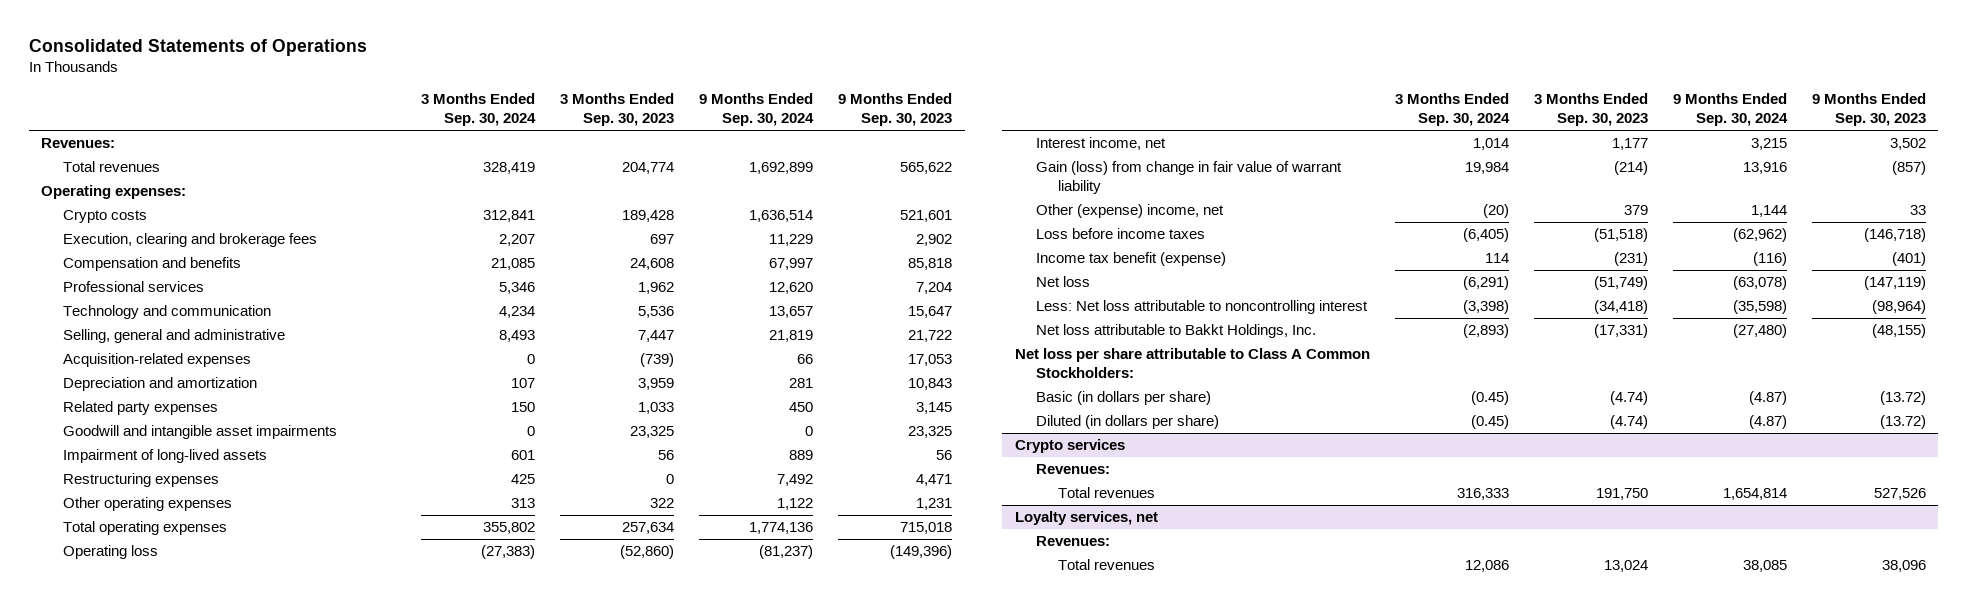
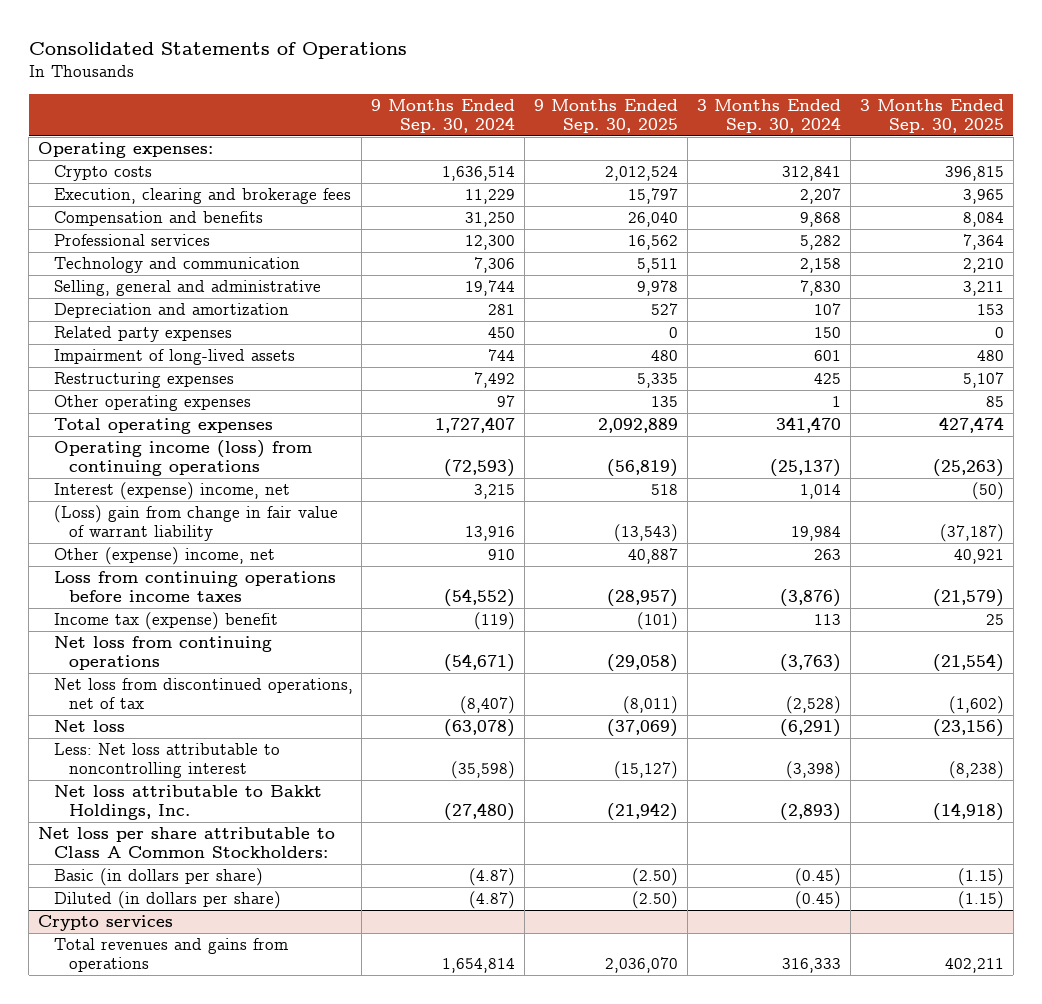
[560,93,675,127] 3 Months Ended Sep. 30, 2023 -> none
[838,93,953,127] 9 Months Ended Sep. 30, 2023 -> none
none -> [534,98,679,133] 9 Months Ended Sep. 30, 2025
none -> [859,98,1004,133] 3 Months Ended Sep. 30, 2025
[41,138,116,149] Revenues: -> none
[62,161,160,173] Total revenues -> none
[62,353,251,368] Acquisition-related expenses -> none
[491,258,536,271] 21,085 -> [800,212,842,228] 9,868
[769,258,814,271] 67,997 -> [465,212,516,228] 31,250
[499,282,536,295] 5,346 -> [800,235,842,251] 5,282
[769,282,814,295] 12,620 -> [465,235,516,251] 12,300
[499,306,536,319] 4,234 -> [800,258,842,274] 2,158
[769,306,814,319] 13,657 -> [474,257,516,274] 7,306
[499,330,536,343] 8,493 -> [800,280,842,297] 7,830
[769,330,814,343] 21,819 -> [465,280,516,297] 19,744
[62,425,337,440] Goodwill and intangible asset impairments -> none
[789,450,814,461] 889 -> [488,349,516,362] 744
[511,498,536,509] 313 -> [832,396,842,408] 1
[777,498,814,511] 1,122 -> [497,395,516,408] 97
[483,522,536,535] 355,802 -> [776,417,842,434] 341,470
[749,522,814,535] 1,774,136 -> [435,417,516,434] 1,727,407
[62,545,158,560] Operating loss -> [53,440,312,477] Operating income (loss) from continuing operations
[481,545,536,560] (27,383) -> [770,459,842,478] (25,137)
[759,545,814,560] (81,237) -> [444,459,516,478] (72,593)
[1036,137,1167,151] Interest income, net -> [53,482,290,501] Interest (expense) income, net
[1036,161,1343,195] Gain (loss) from change in fair value of warrant liability -> [53,505,338,542] (Loss) gain from change in fair value of warrant liability
[1482,204,1509,219] (20) -> [814,549,842,561] 263
[1750,205,1787,218] 1,144 -> [488,549,516,561] 910
[1036,228,1206,240] Loss before income taxes -> [53,571,336,603] Loss from continuing operations before income taxes
[1462,228,1509,243] (6,405) -> [780,589,842,608] (3,876)
[1732,228,1787,243] (62,962) -> [444,589,516,608] (54,552)
[1036,252,1227,267] Income tax benefit (expense) -> [53,612,278,631] Income tax (expense) benefit
[1484,253,1509,264] 114 -> [814,614,842,626] 113
[1752,252,1787,267] (116) -> [474,612,516,631] (119)
none -> [53,636,272,671] Net loss from continuing operations
none -> [53,678,353,710] Net loss from discontinued operations, net of tax
[1036,464,1111,475] Revenues: -> none
[1014,511,1158,526] Loyalty services, net -> none
[1036,536,1111,547] Revenues: -> none
[1057,559,1155,571] Total revenues -> none
[1057,487,1155,499] Total revenues -> [53,938,288,973] Total revenues and gains from operations

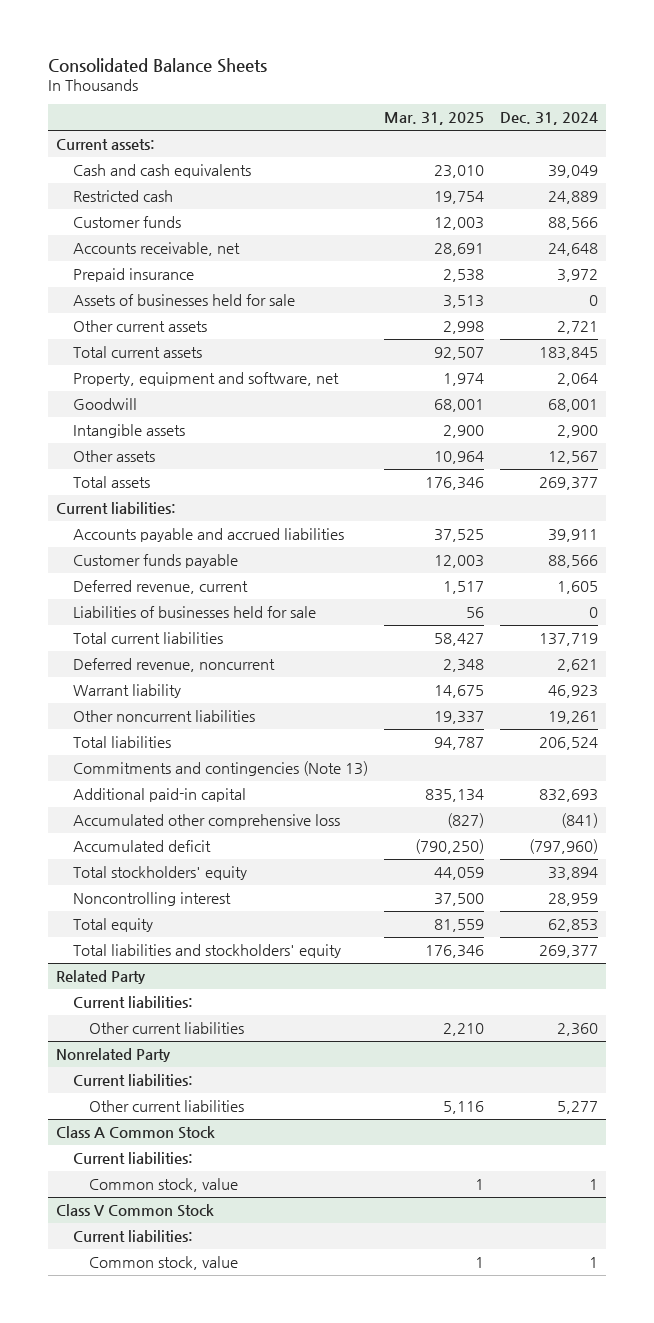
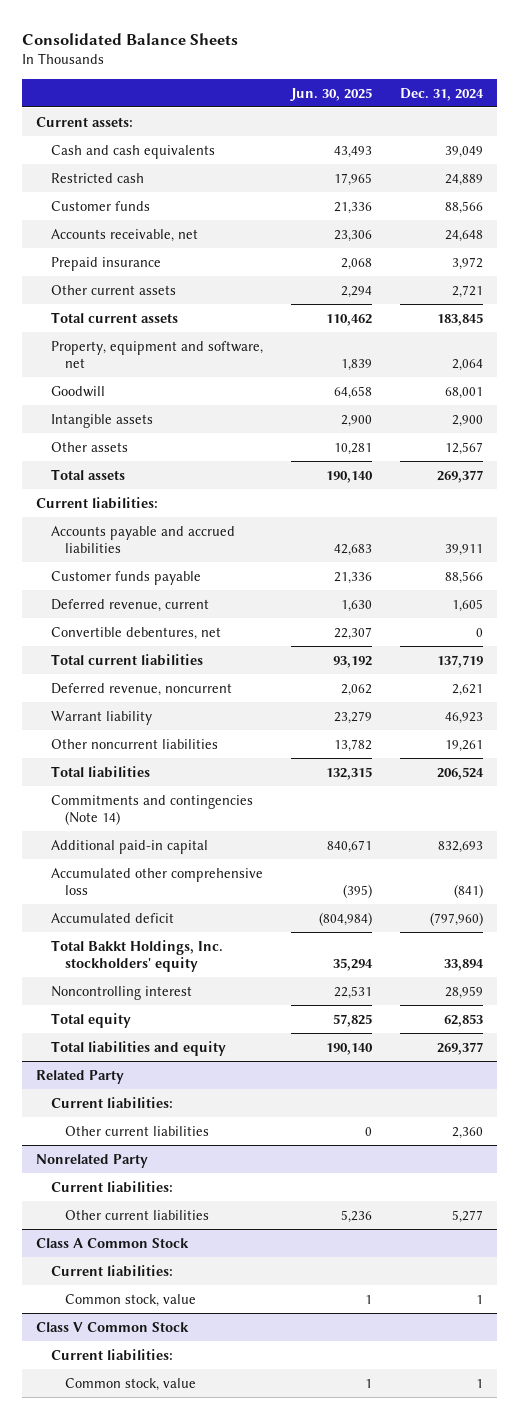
[383,112,484,126] Mar. 31, 2025 -> none
none -> [289,87,372,101] Jun. 30, 2025
[72,293,295,306] Assets of businesses held for sale -> none
[72,605,316,618] Liabilities of businesses held for sale -> none
none -> [50,626,221,640] Convertible debentures, net
[72,760,368,776] Commitments and contingencies (Note 13) -> [50,794,253,826] Commitments and contingencies (Note 14)
[72,865,247,880] Total stockholders' equity -> [50,939,223,973] Total Bakkt Holdings, Inc. stockholders' equity
[72,943,341,958] Total liabilities and stockholders' equity -> [50,1040,226,1056] Total liabilities and equity

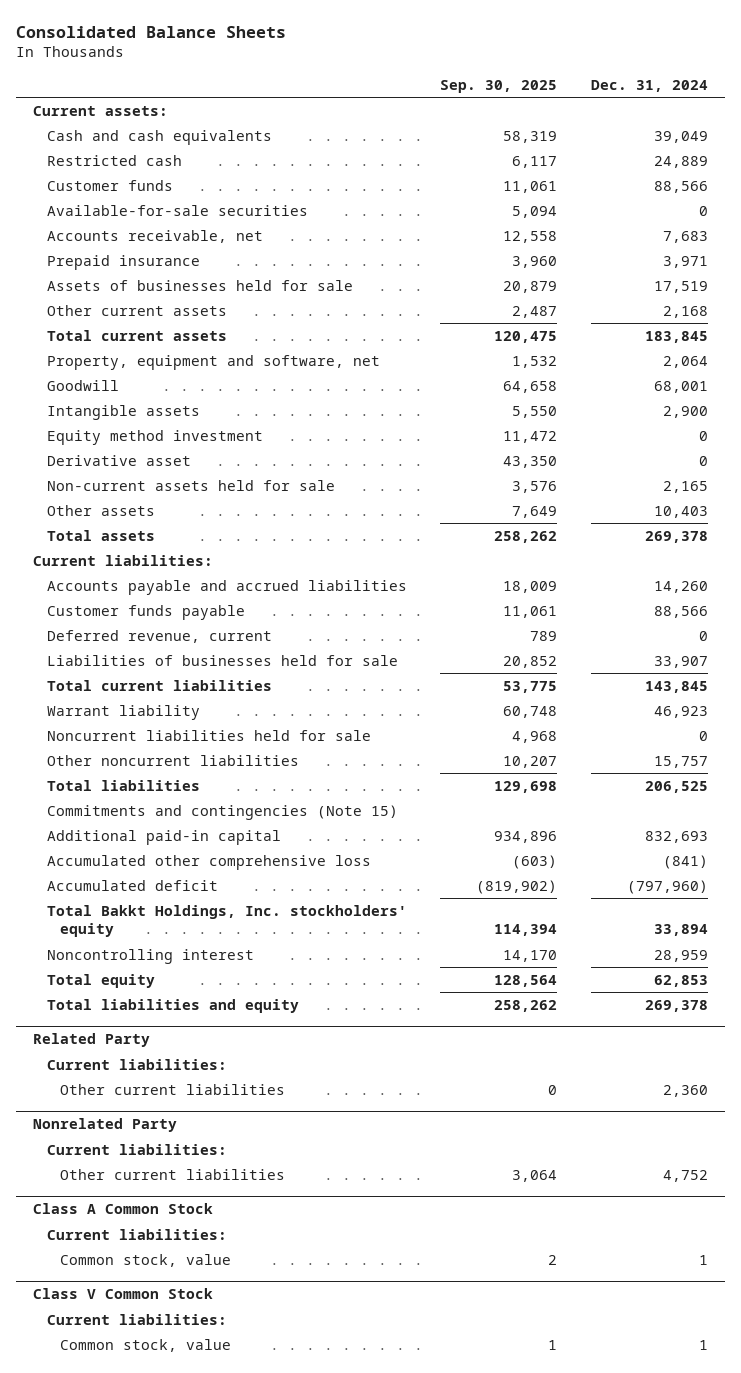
[289,87,372,101] Jun. 30, 2025 -> none
none -> [440,79,558,93] Sep. 30, 2025
none -> [46,204,308,216] Available-for-sale securities
[445,229,484,242] 24,648 -> [663,230,709,243] 7,683
[452,256,484,270] 3,972 -> [663,255,709,268] 3,971
none -> [46,279,353,291] Assets of businesses held for sale
[452,284,484,298] 2,721 -> [663,305,709,318] 2,168
none -> [46,429,263,445] Equity method investment
none -> [46,454,191,466] Derivative asset
none -> [46,479,335,491] Non-current assets held for sale
[445,441,484,455] 12,567 -> [654,505,709,518] 10,403
[437,469,484,483] 269,377 -> [645,530,709,543] 269,378
[445,544,484,557] 39,911 -> [654,580,709,593] 14,260
[50,626,221,640] Convertible debentures, net -> none
[50,682,232,696] Deferred revenue, noncurrent -> none
[452,598,484,612] 1,605 -> [699,630,709,641] 0
none -> [46,654,398,666] Liabilities of businesses held for sale
[437,654,484,668] 137,719 -> [645,680,709,693] 143,845
none -> [46,729,371,741] Noncurrent liabilities held for sale
[445,739,484,752] 19,261 -> [654,755,709,768] 15,757
[437,766,485,780] 206,524 -> [645,780,709,793] 206,525
[50,794,253,826] Commitments and contingencies (Note 14) -> [46,804,398,820] Commitments and contingencies (Note 15)
[437,1041,484,1055] 269,377 -> [645,999,709,1012] 269,378
[452,1209,484,1223] 5,277 -> [663,1169,709,1182] 4,752

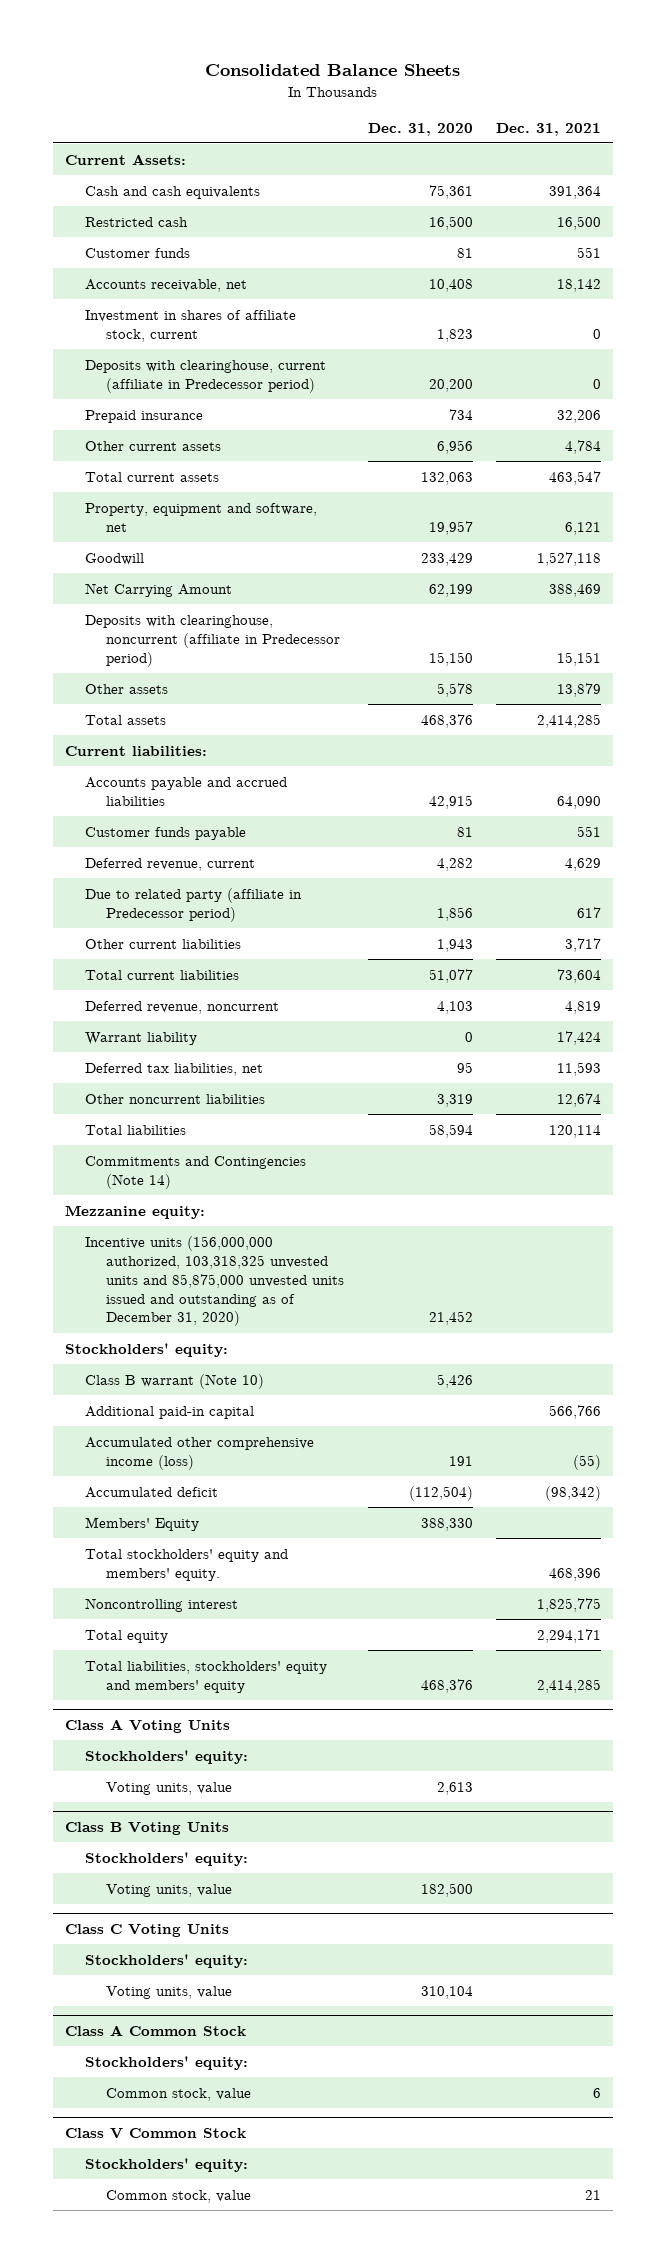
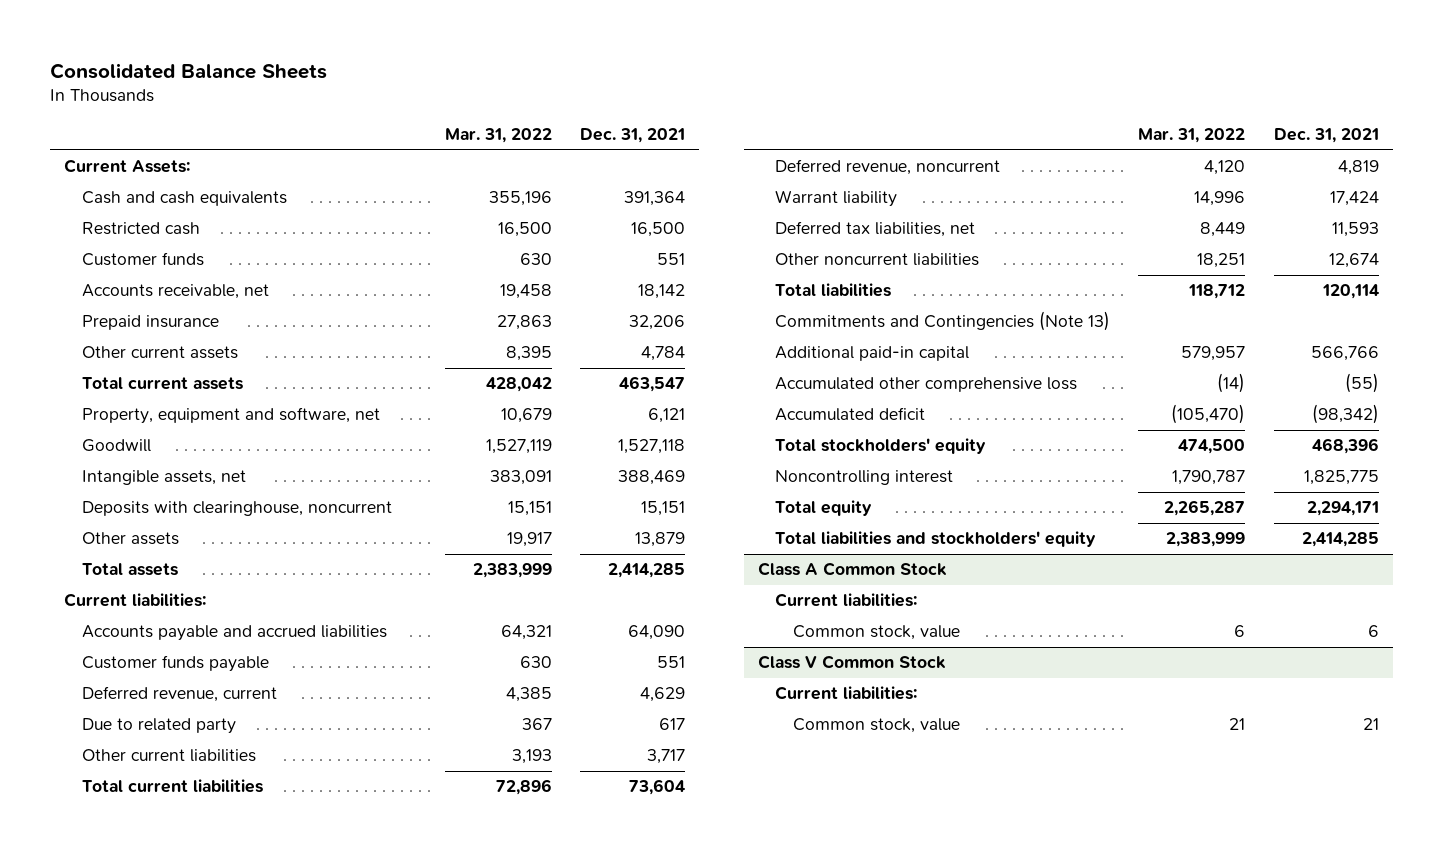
[367,122,473,136] Dec. 31, 2020 -> none
none -> [445,128,553,144] Mar. 31, 2022
[85,309,297,342] Investment in shares of affiliate stock, current -> none
[85,359,327,393] Deposits with clearinghouse, current (affiliate in Predecessor period) -> none
[85,582,233,597] Net Carrying Amount -> [81,470,246,486] Intangible assets, net
[85,614,341,667] Deposits with clearinghouse, noncurrent (affiliate in Predecessor period) -> [81,501,392,517] Deposits with clearinghouse, noncurrent
[85,887,303,922] Due to related party (affiliate in Predecessor period) -> [81,718,236,735] Due to related party
[64,1204,205,1219] Mezzanine equity: -> none
[85,1235,345,1327] Incentive units (156,000,000 authorized, 103,318,325 unvested units and 85,875,000 unvested units issued and outstanding as of December 31, 2020) -> none
[64,1342,228,1357] Stockholders' equity: -> none
[85,1373,265,1389] Class B warrant (Note 10) -> none
[85,1155,307,1189] Commitments and Contingencies (Note 14) -> [775,311,1111,332] Commitments and Contingencies (Note 13)
[85,1436,315,1470] Accumulated other comprehensive income (loss) -> [775,377,1078,393] Accumulated other comprehensive loss
[85,1516,200,1531] Members' Equity -> none
[85,1548,289,1581] Total stockholders' equity and members' equity. -> [775,438,987,455] Total stockholders' equity
[64,1719,230,1734] Class A Voting Units -> none
[85,1749,249,1764] Stockholders' equity: -> none
[106,1781,233,1795] Voting units, value -> none
[64,1822,229,1836] Class B Voting Units -> none
[85,1851,249,1866] Stockholders' equity: -> none
[106,1883,233,1897] Voting units, value -> none
[64,1924,229,1938] Class C Voting Units -> none
[85,1953,249,1968] Stockholders' equity: -> none
[106,1985,233,1999] Voting units, value -> none
[85,1660,328,1693] Total liabilities, stockholders' equity and members' equity -> [775,531,1097,548] Total liabilities and stockholders' equity
[85,2055,249,2070] Stockholders' equity: -> none
none -> [775,593,918,608] Current liabilities:
[85,2157,249,2172] Stockholders' equity: -> none
none -> [775,686,918,701] Current liabilities:

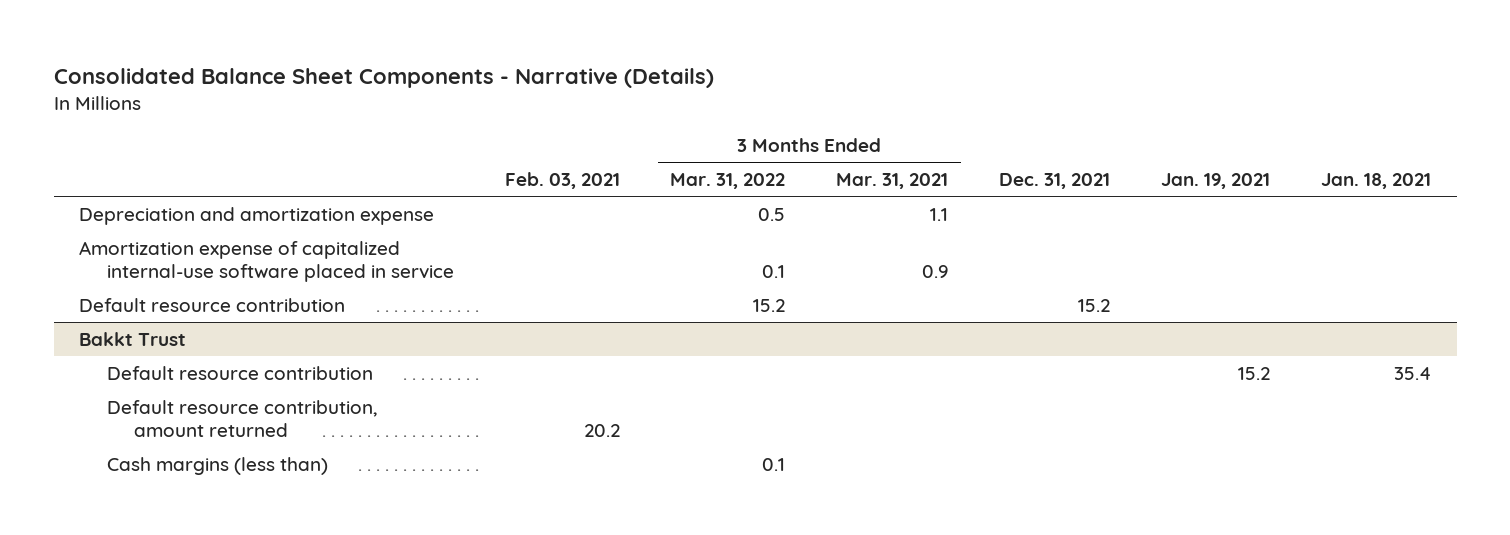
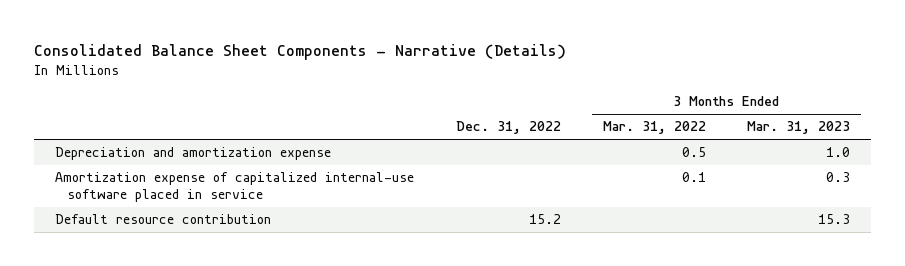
[504,172,620,190] Feb. 03, 2021 -> none
[836,173,949,190] Mar. 31, 2021 -> none
[999,173,1111,190] Dec. 31, 2021 -> none
[1161,173,1271,190] Jan. 19, 2021 -> none
[1321,173,1432,190] Jan. 18, 2021 -> none
none -> [455,121,561,135] Dec. 31, 2022
none -> [747,121,851,135] Mar. 31, 2023
[79,297,346,312] Default resource contribution -> none
[79,331,187,346] Bakkt Trust -> none
[106,399,378,437] Default resource contribution, amount returned -> none
[106,456,328,475] Cash margins (less than) -> none

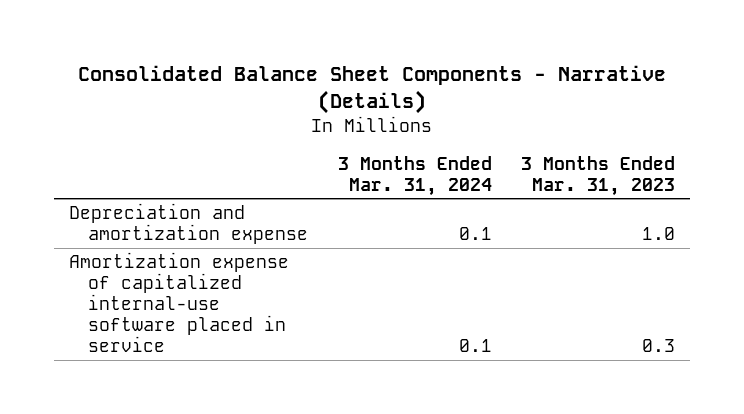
[455,121,561,135] Dec. 31, 2022 -> none
[602,121,706,135] Mar. 31, 2022 -> none
none -> [337,155,492,196] 3 Months Ended Mar. 31, 2024
[55,214,272,225] Default resource contribution -> none

